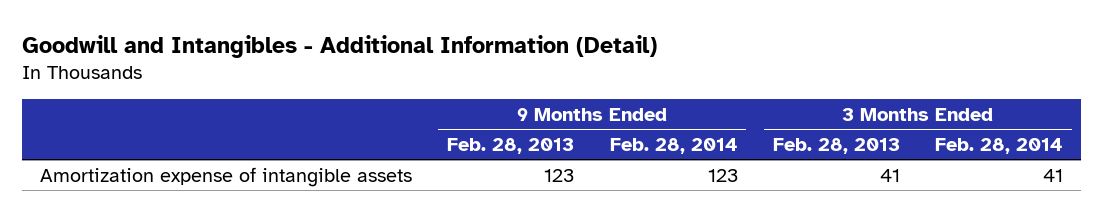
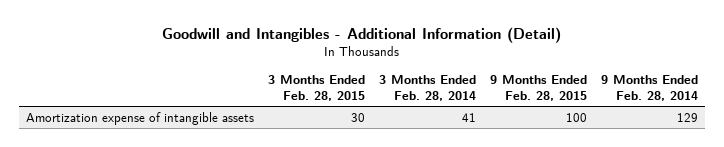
[447,137,575,154] Feb. 28, 2013 -> none
[772,137,900,154] Feb. 28, 2013 -> none
none -> [268,74,366,102] 3 Months Ended Feb. 28, 2015
none -> [490,74,588,102] 9 Months Ended Feb. 28, 2015
[707,168,738,182] 123 -> [676,112,698,122] 129

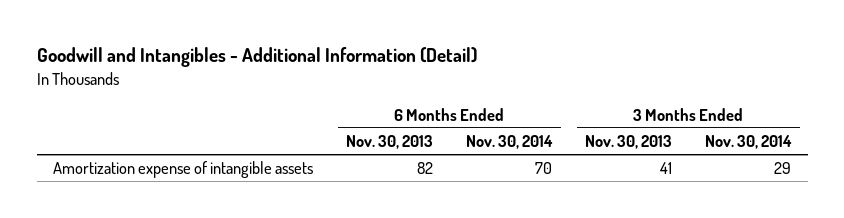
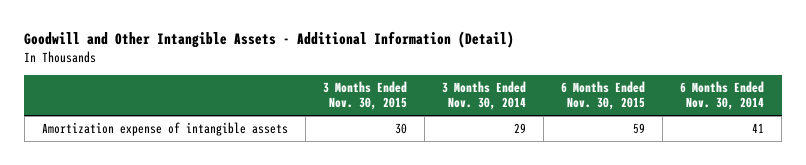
[36,47,477,68] Goodwill and Intangibles - Additional Information (Detail) -> [24,31,515,49] Goodwill and Other Intangible Assets - Additional Information (Detail)
[346,135,434,150] Nov. 30, 2013 -> none
[585,135,673,150] Nov. 30, 2013 -> none
none -> [322,80,407,111] 3 Months Ended Nov. 30, 2015
none -> [561,80,646,111] 6 Months Ended Nov. 30, 2015
[535,162,553,175] 70 -> [752,122,765,133] 41

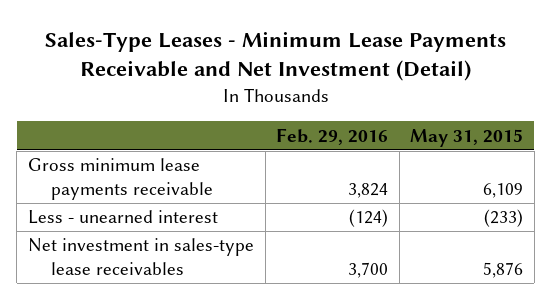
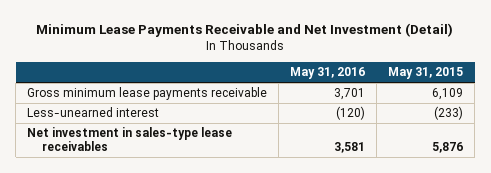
[44,30,506,82] Sales-Type Leases - Minimum Lease Payments Receivable and Net Investment (Detail) -> [36,23,454,38] Minimum Lease Payments Receivable and Net Investment (Detail)
[276,127,389,145] Feb. 29, 2016 -> none
none -> [290,67,366,80] May 31, 2016
[28,210,219,225] Less - unearned interest -> [27,107,160,118] Less-unearned interest

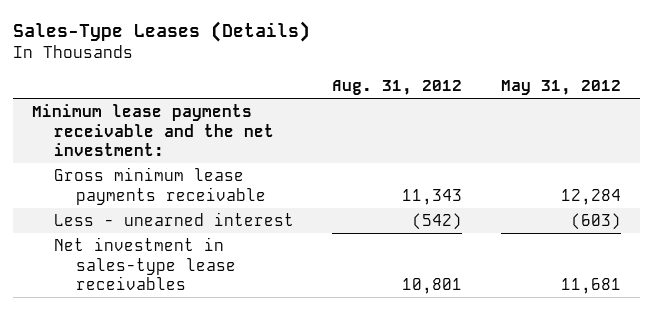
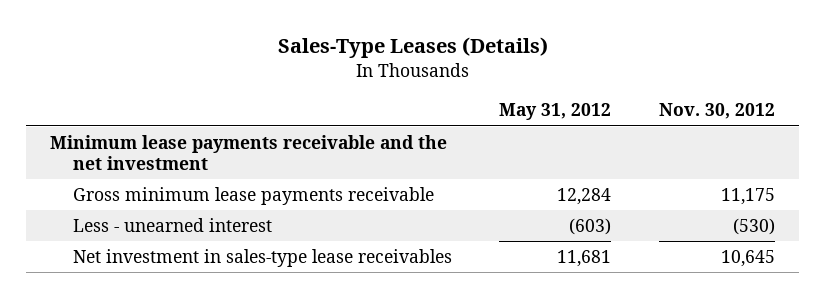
[332,80,463,96] Aug. 31, 2012 -> none
none -> [659,103,776,120] Nov. 30, 2012
[31,103,274,157] Minimum lease payments receivable and the net investment: -> [49,135,447,170] Minimum lease payments receivable and the net investment

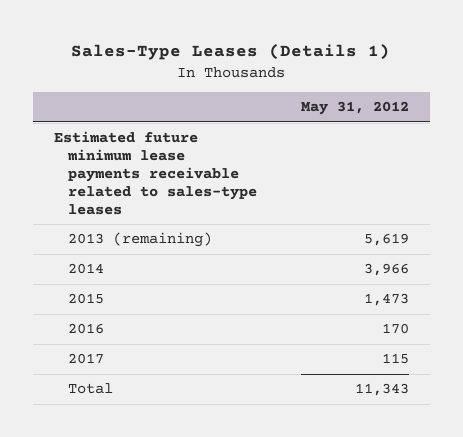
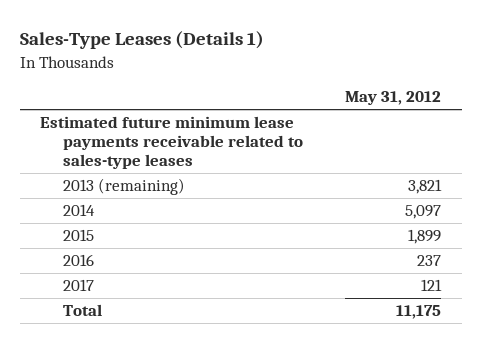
[363,233,409,247] 5,619 -> [407,179,442,195] 3,821
[363,263,409,277] 3,966 -> [404,205,441,220] 5,097
[363,293,409,307] 1,473 -> [407,229,441,245] 1,899
[381,323,409,335] 170 -> [416,255,441,267] 237
[381,353,409,365] 115 -> [420,279,442,292] 121
[354,383,409,397] 11,343 -> [395,305,441,320] 11,175

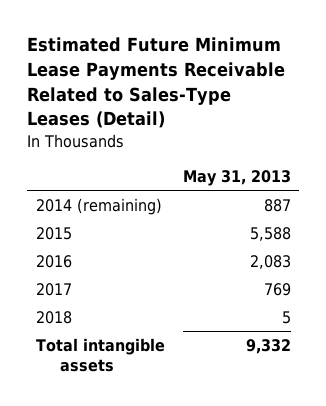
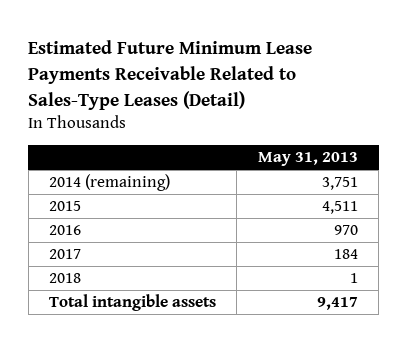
[263,198,291,212] 887 -> [321,177,358,191] 3,751
[249,226,291,241] 5,588 -> [321,201,358,215] 4,511
[249,254,291,269] 2,083 -> [333,225,358,236] 970
[263,282,291,296] 769 -> [333,249,358,260] 184
[281,310,291,324] 5 -> [349,273,358,284] 1
[245,338,291,354] 9,332 -> [316,297,358,311] 9,417

